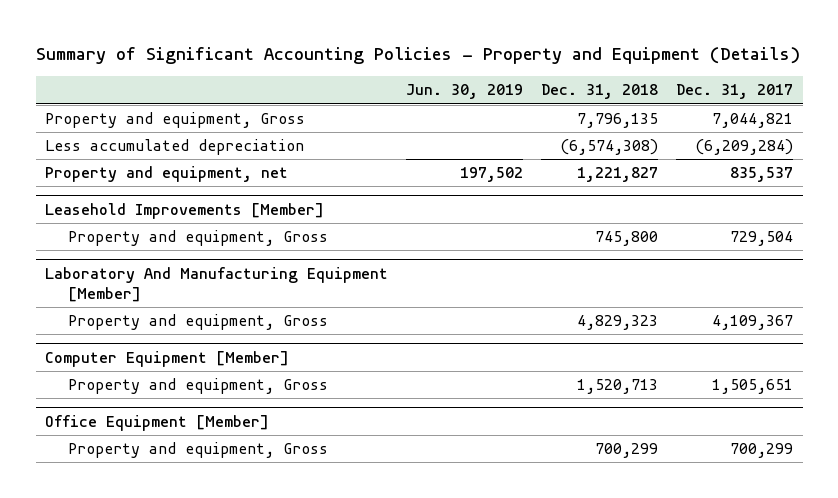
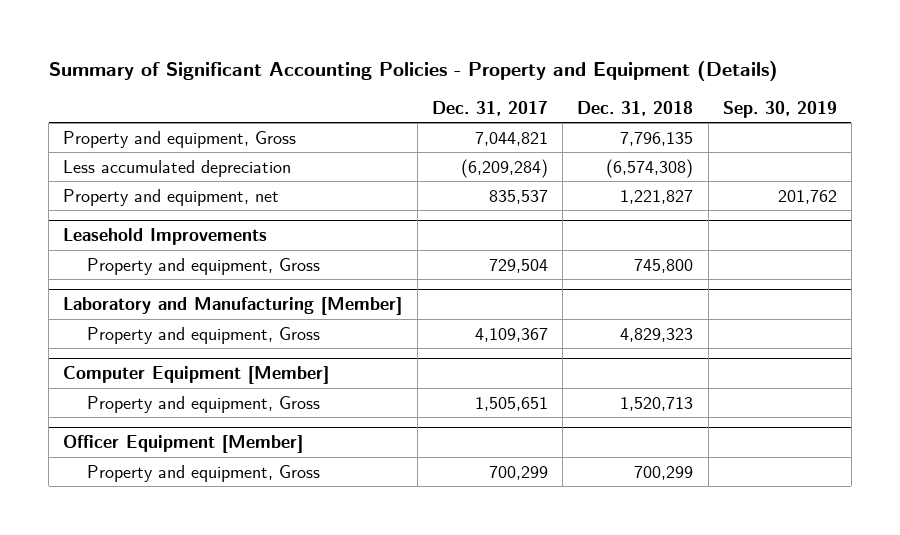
[406,84,524,100] Jun. 30, 2019 -> none
none -> [722,100,837,118] Sep. 30, 2019
[44,202,324,219] Leasehold Improvements [Member] -> [63,228,268,246] Leasehold Improvements
[44,266,388,302] Laboratory And Manufacturing Equipment [Member] -> [63,297,403,316] Laboratory and Manufacturing [Member]
[44,414,269,431] Office Equipment [Member] -> [63,435,304,454] Officer Equipment [Member]

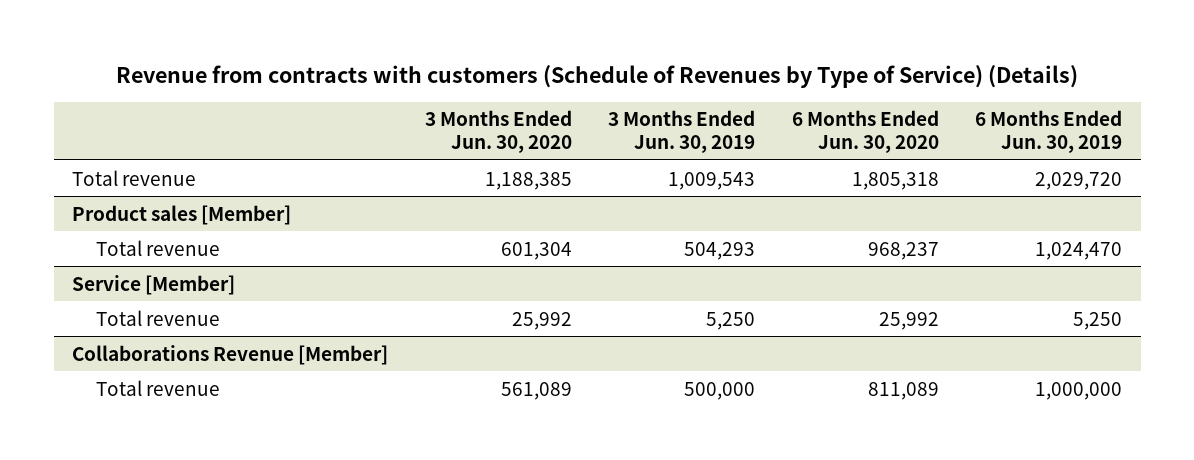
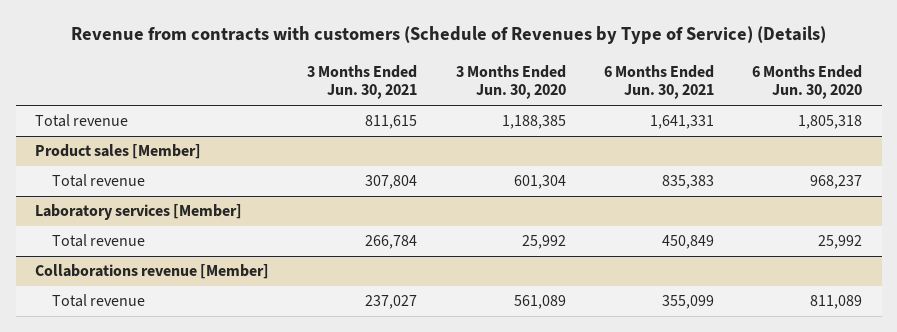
[608,110,756,153] 3 Months Ended Jun. 30, 2019 -> none
[975,110,1123,153] 6 Months Ended Jun. 30, 2019 -> none
none -> [307,64,418,100] 3 Months Ended Jun. 30, 2021
none -> [604,64,715,100] 6 Months Ended Jun. 30, 2021
[71,274,235,295] Service [Member] -> [34,204,242,221] Laboratory services [Member]
[71,344,388,365] Collaborations Revenue [Member] -> [34,264,269,280] Collaborations revenue [Member]

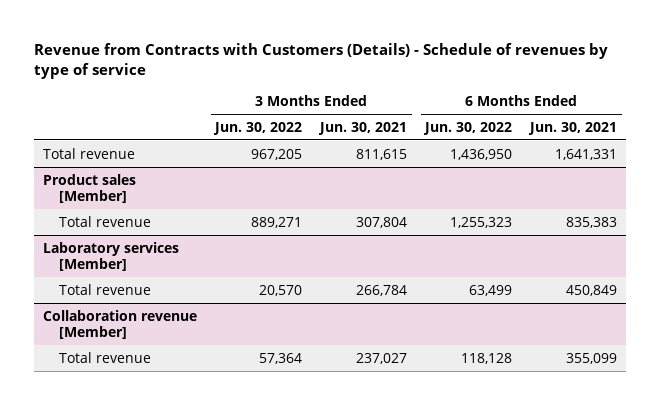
[70,26,826,45] Revenue from contracts with customers (Schedule of Revenues by Type of Service) (Details) -> [34,42,609,80] Revenue from Contracts with Customers (Details) - Schedule of revenues by type of service
[455,64,566,100] 3 Months Ended Jun. 30, 2020 -> none
[752,64,863,100] 6 Months Ended Jun. 30, 2020 -> none
none -> [213,121,303,135] Jun. 30, 2022
none -> [423,121,513,135] Jun. 30, 2022
[34,264,269,280] Collaborations revenue [Member] -> [43,309,198,339] Collaboration revenue [Member]

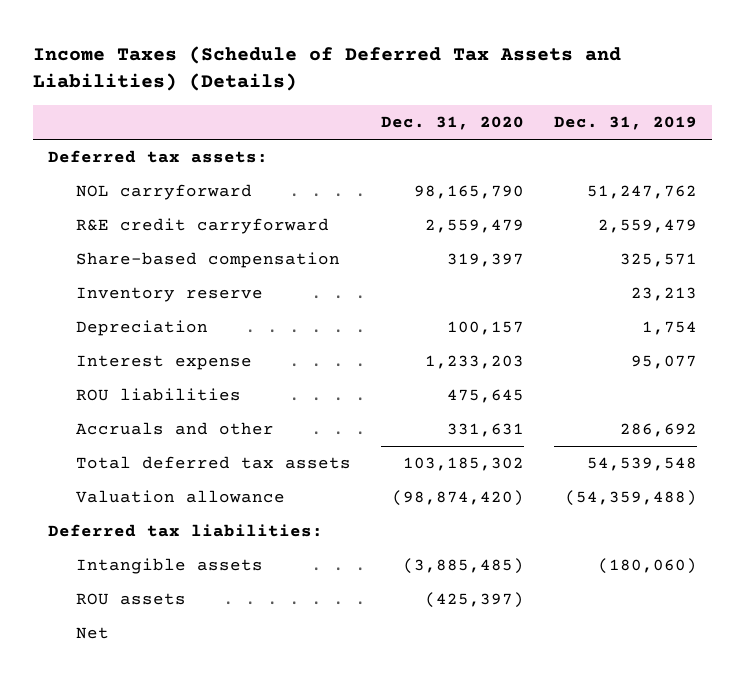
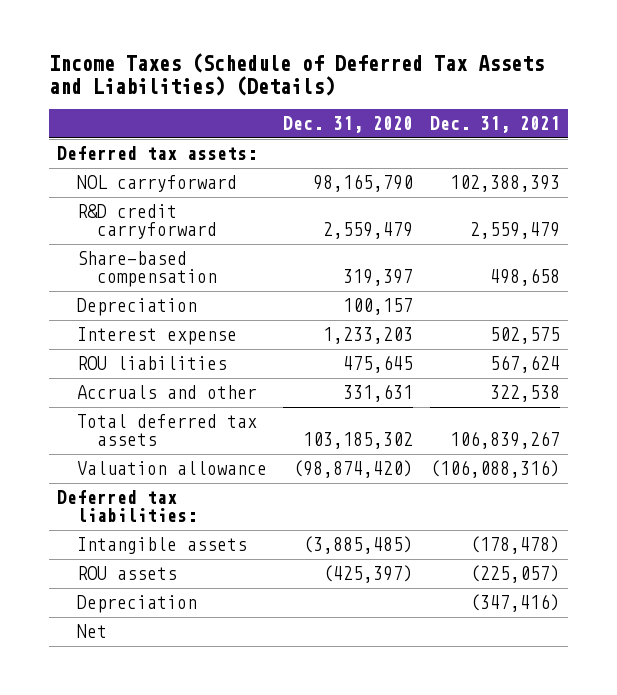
[553,116,697,131] Dec. 31, 2019 -> none
none -> [429,115,560,133] Dec. 31, 2021
[75,218,329,235] R&E credit carryforward -> [76,204,217,240] R&D credit carryforward
[75,287,263,303] Inventory reserve -> none
none -> [76,595,197,614] Depreciation

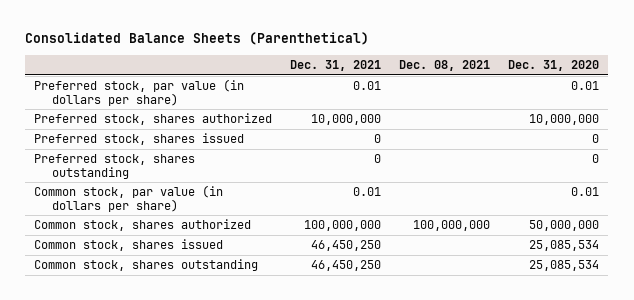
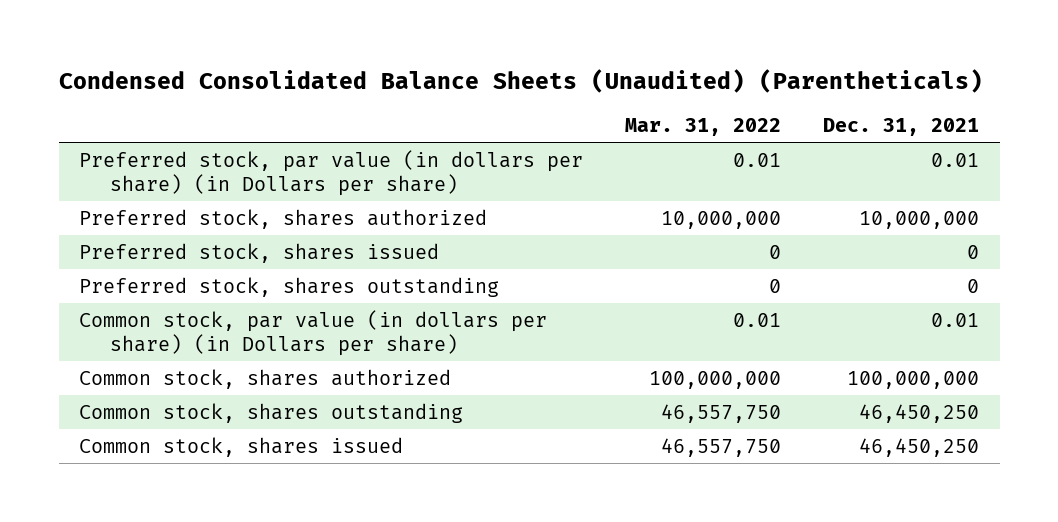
[25,32,370,46] Consolidated Balance Sheets (Parenthetical) -> [58,68,983,93] Condensed Consolidated Balance Sheets (Unaudited) (Parentheticals)
[399,59,491,71] Dec. 08, 2021 -> none
[508,59,600,71] Dec. 31, 2020 -> none
none -> [625,117,782,136] Mar. 31, 2022
[34,79,245,106] Preferred stock, par value (in dollars per share) -> [79,149,584,197] Preferred stock, par value (in dollars per share) (in Dollars per share)
[34,185,224,212] Common stock, par value (in dollars per share) -> [79,309,548,357] Common stock, par value (in dollars per share) (in Dollars per share)
[34,239,224,252] Common stock, shares issued -> [79,436,404,457] Common stock, shares issued

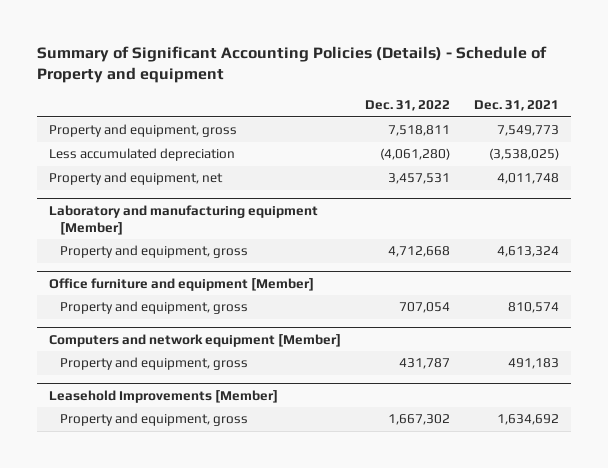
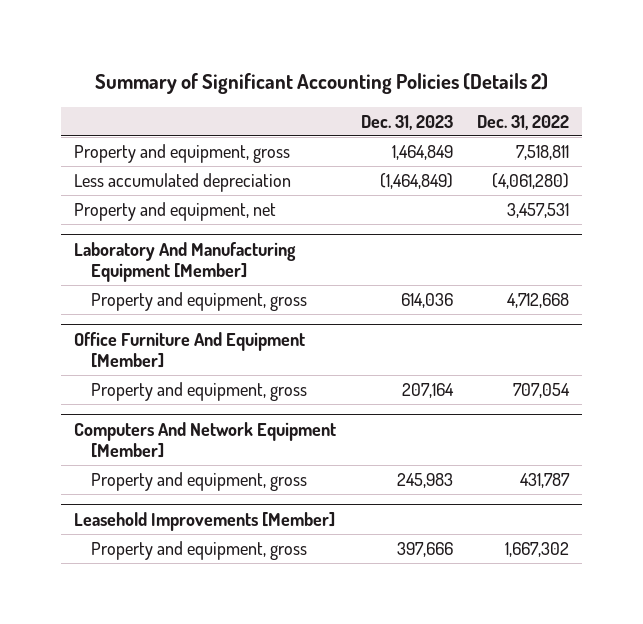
[36,46,547,84] Summary of Significant Accounting Policies (Details) - Schedule of Property and equipment -> [94,72,548,94] Summary of Significant Accounting Policies (Details 2)
[473,100,559,112] Dec. 31, 2021 -> none
none -> [360,114,453,130] Dec. 31, 2023
[48,204,318,235] Laboratory and manufacturing equipment [Member] -> [73,241,296,282] Laboratory And Manufacturing Equipment [Member]
[48,277,314,291] Office furniture and equipment [Member] -> [73,331,305,368] Office Furniture And Equipment [Member]
[48,333,341,347] Computers and network equipment [Member] -> [73,421,336,458] Computers And Network Equipment [Member]

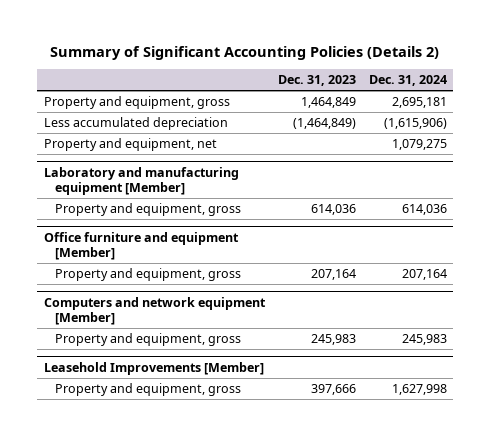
[477,114,570,130] Dec. 31, 2022 -> none
none -> [368,75,447,87] Dec. 31, 2024
[73,241,296,282] Laboratory And Manufacturing Equipment [Member] -> [43,166,239,196] Laboratory and manufacturing equipment [Member]
[73,331,305,368] Office Furniture And Equipment [Member] -> [43,231,239,261] Office furniture and equipment [Member]
[73,421,336,458] Computers And Network Equipment [Member] -> [43,296,266,326] Computers and network equipment [Member]

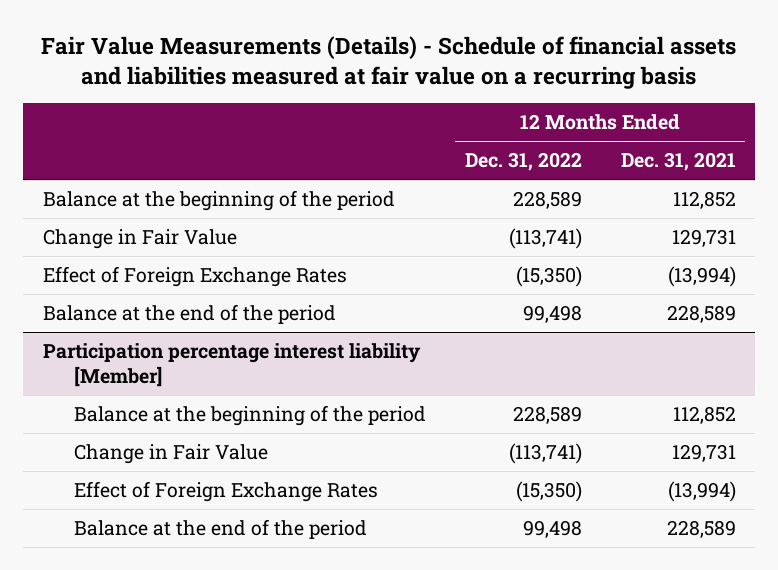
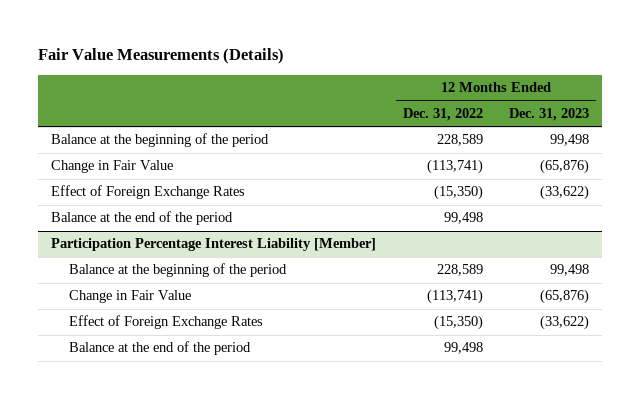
[41,35,737,89] Fair Value Measurements (Details) - Schedule of financial assets and liabilities measured at fair value on a recurring basis -> [37,48,284,65] Fair Value Measurements (Details)
[620,152,736,172] Dec. 31, 2021 -> none
none -> [509,107,590,121] Dec. 31, 2023
[42,342,421,388] Participation percentage interest liability [Member] -> [51,238,377,252] Participation Percentage Interest Liability [Member]

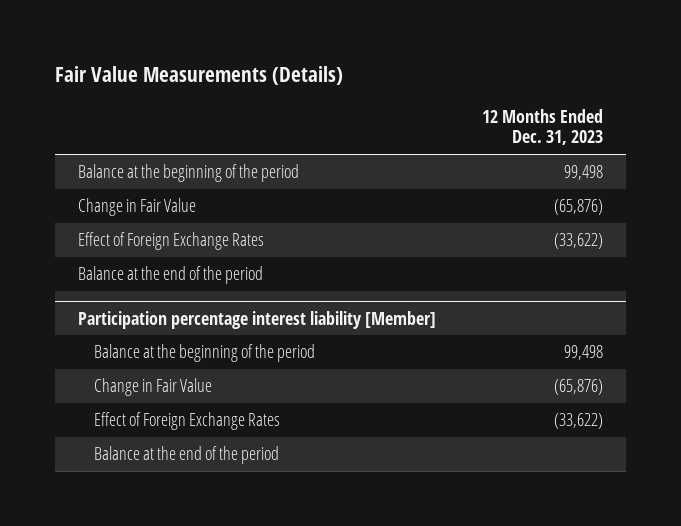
[402,107,483,121] Dec. 31, 2022 -> none
[51,238,377,252] Participation Percentage Interest Liability [Member] -> [77,310,436,329] Participation percentage interest liability [Member]

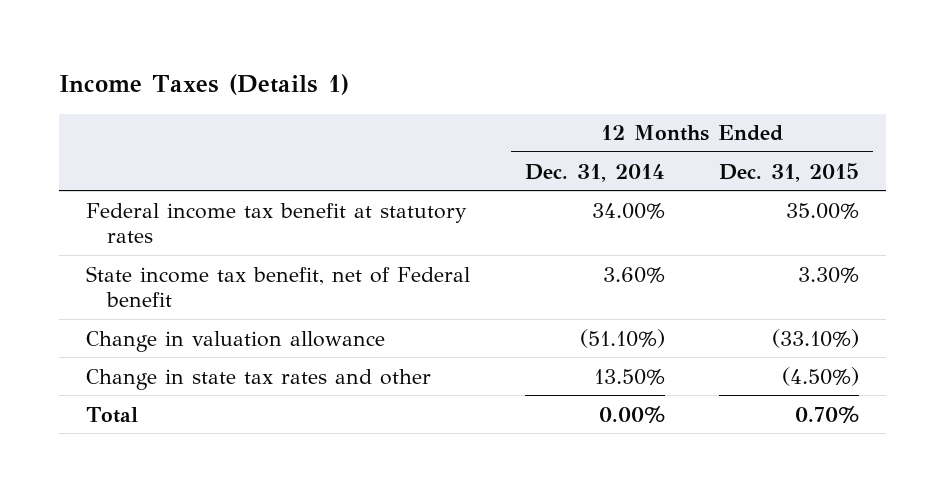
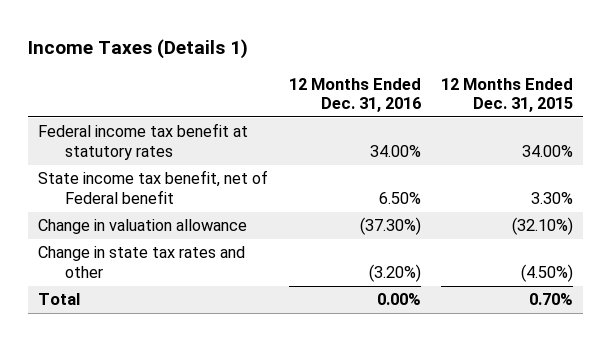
[524,163,665,182] Dec. 31, 2014 -> none
none -> [288,77,421,113] 12 Months Ended Dec. 31, 2016
[786,202,860,219] 35.00% -> [521,144,573,157] 34.00%
[772,328,860,348] (33.10%) -> [511,217,573,236] (32.10%)

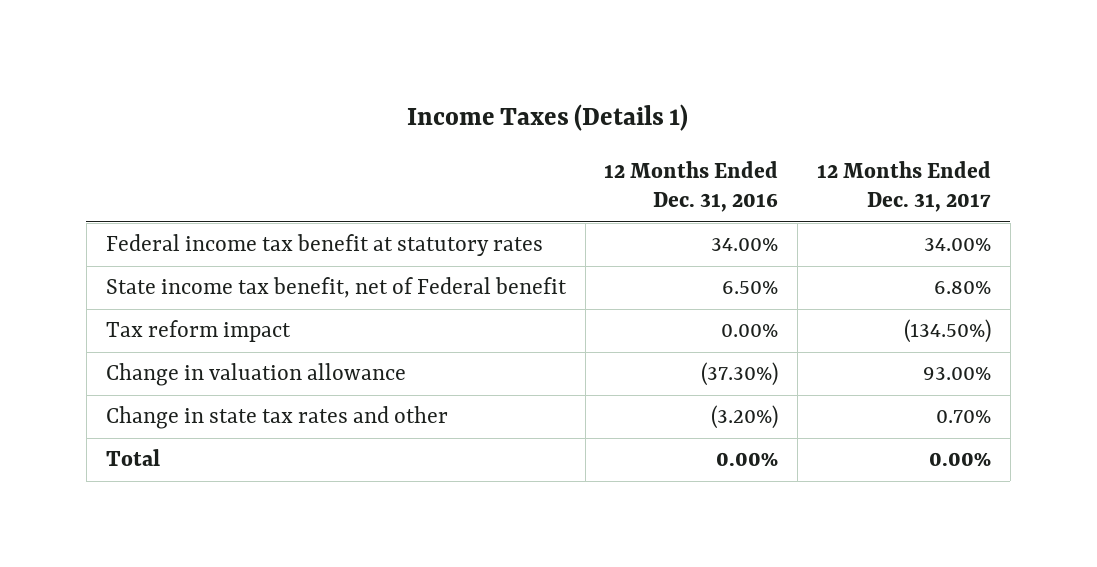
[440,77,573,113] 12 Months Ended Dec. 31, 2015 -> none
none -> [816,161,991,213] 12 Months Ended Dec. 31, 2017
none -> [105,320,291,343] Tax reform impact

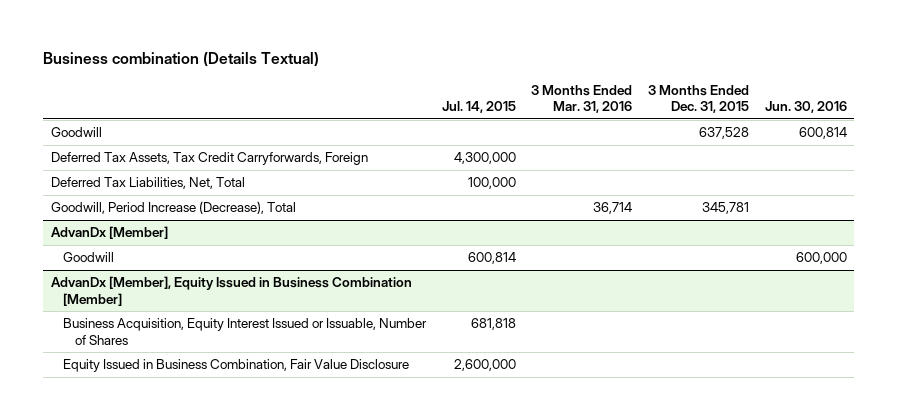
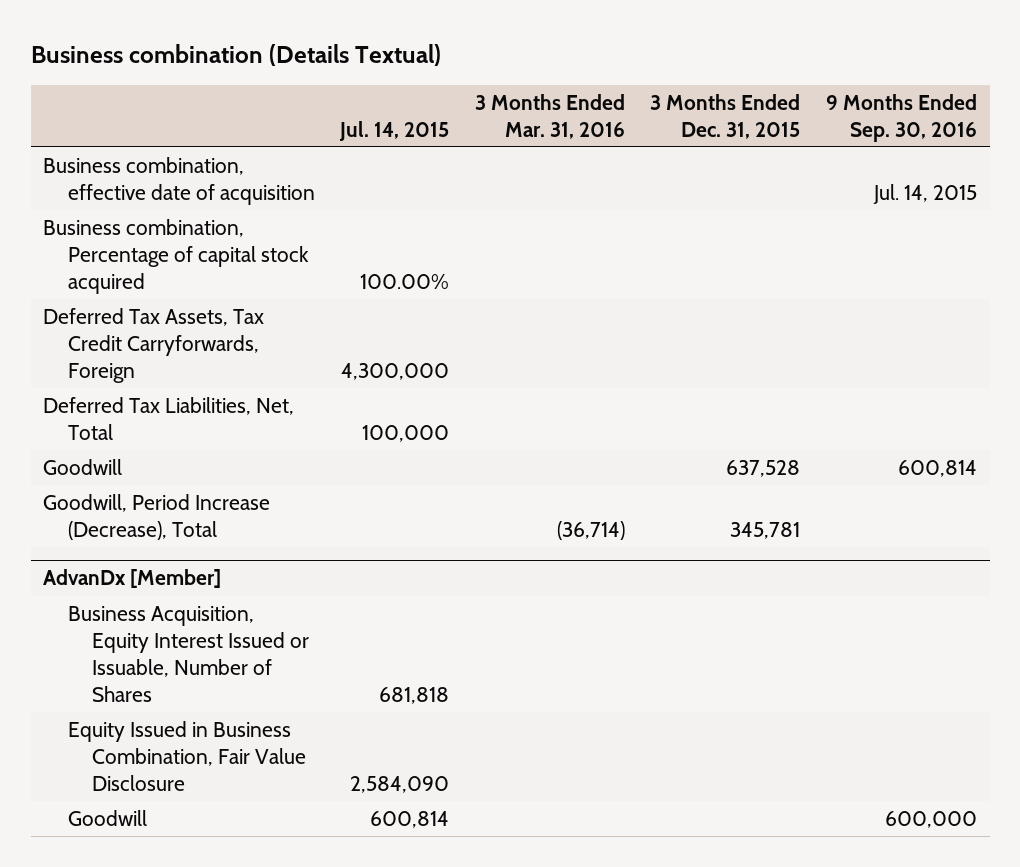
[764,101,847,114] Jun. 30, 2016 -> none
none -> [825,93,977,142] 9 Months Ended Sep. 30, 2016
none -> [43,157,315,205] Business combination, effective date of acquisition
none -> [43,219,309,294] Business combination, Percentage of capital stock acquired
[51,127,103,138] Goodwill -> [43,459,123,476] Goodwill
[593,202,633,215] 36,714 -> [556,520,625,540] (36,714)
[51,276,413,306] AdvanDx [Member], Equity Issued in Business Combination [Member] -> none
[453,359,516,372] 2,600,000 -> [350,775,450,793] 2,584,090
[62,252,114,263] Goodwill -> [67,810,147,827] Goodwill

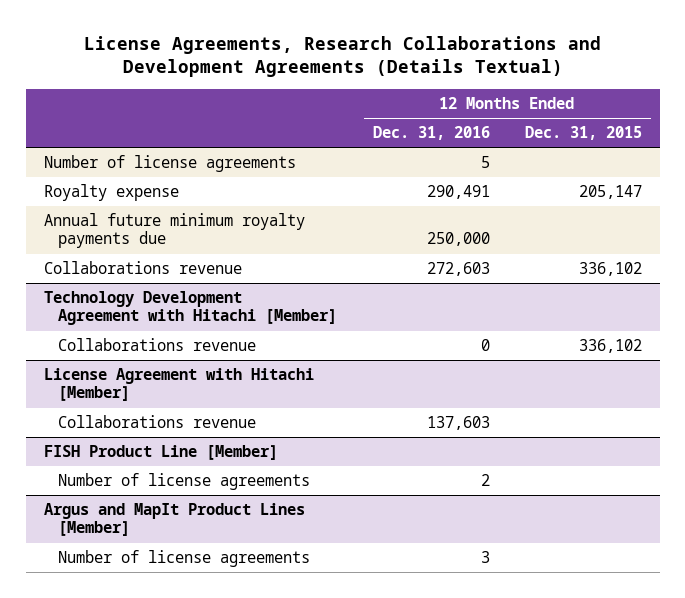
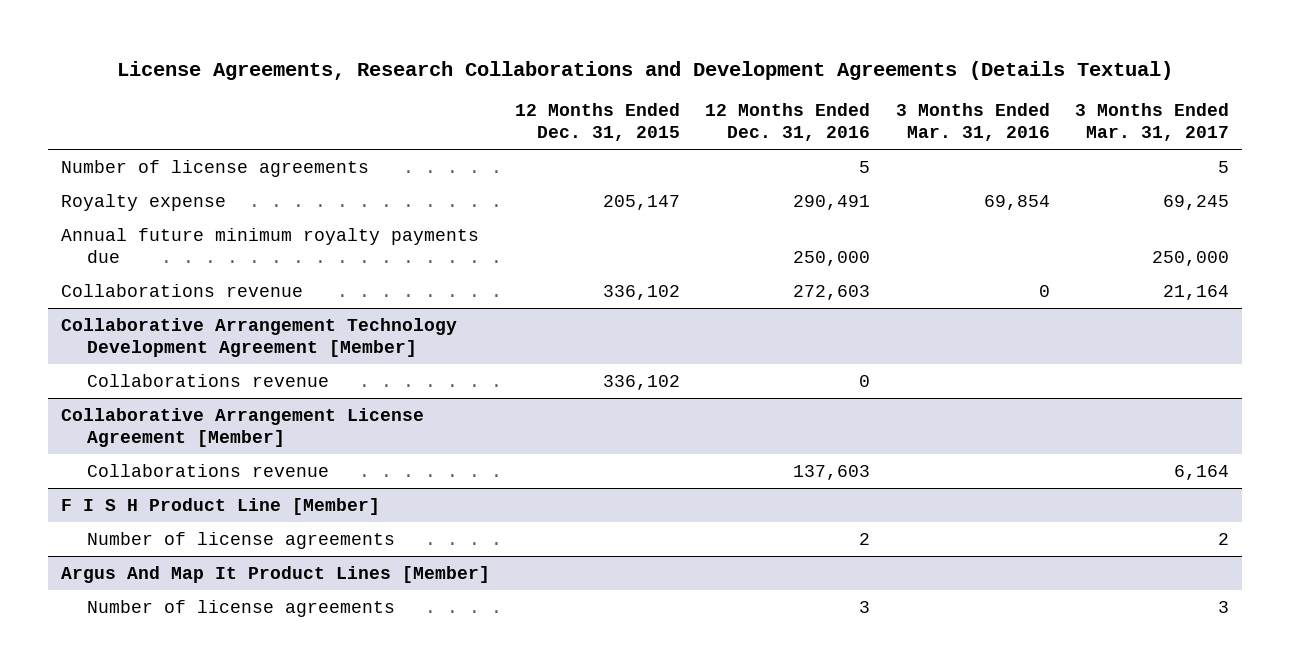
none -> [895,103,1050,142] 3 Months Ended Mar. 31, 2016
none -> [1075,103,1230,142] 3 Months Ended Mar. 31, 2017
[43,291,338,326] Technology Development Agreement with Hitachi [Member] -> [60,318,457,357] Collaborative Arrangement Technology Development Agreement [Member]
[43,368,314,402] License Agreement with Hitachi [Member] -> [60,408,424,447] Collaborative Arrangement License Agreement [Member]
[43,445,278,461] FISH Product Line [Member] -> [60,498,380,516] F I S H Product Line [Member]
[43,503,305,537] Argus and MapIt Product Lines [Member] -> [60,566,490,584] Argus And Map It Product Lines [Member]

